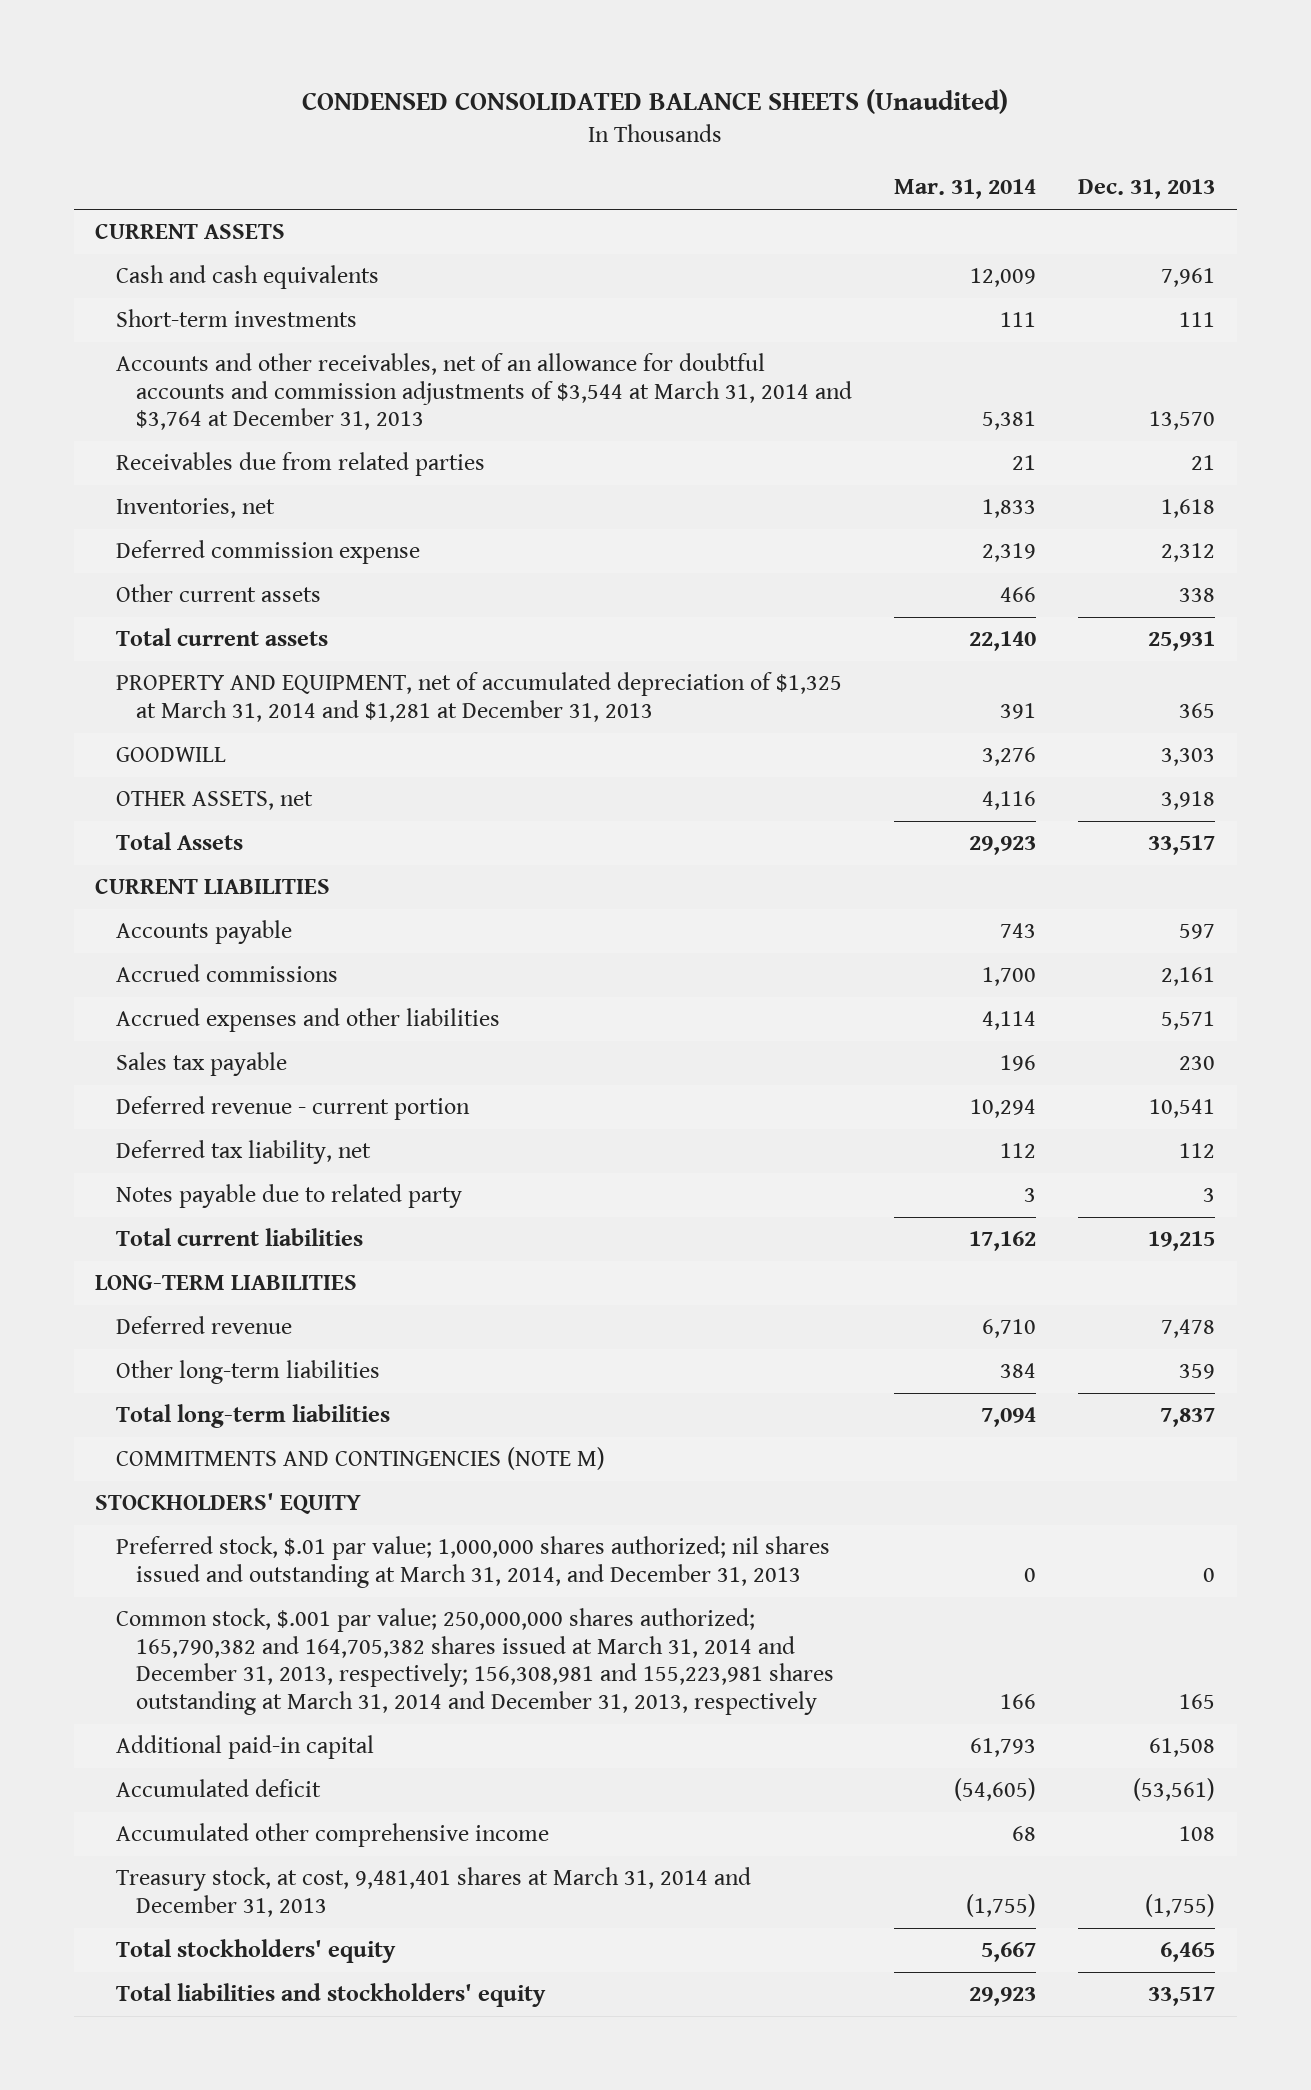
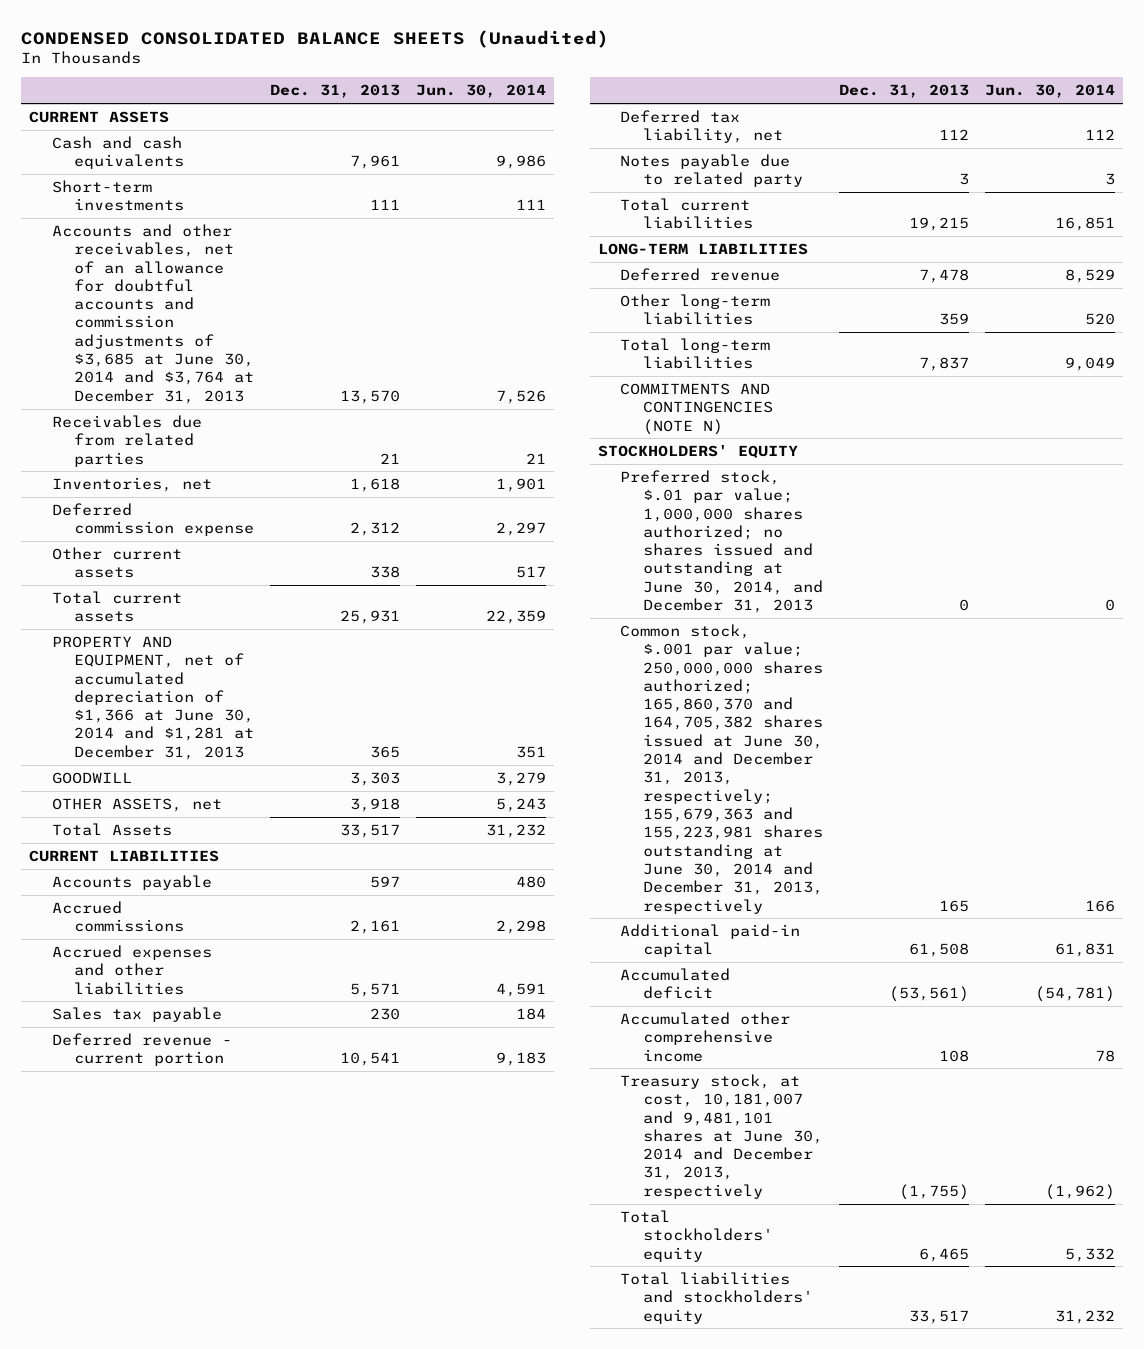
[894,179,1037,200] Mar. 31, 2014 -> none
none -> [415,84,546,99] Jun. 30, 2014
[115,353,852,431] Accounts and other receivables, net of an allowance for doubtful accounts and commission adjustments of $3,544 at March 31, 2014 and $3,764 at December 31, 2013 -> [51,223,255,404] Accounts and other receivables, net of an allowance for doubtful accounts and commission adjustments of $3,685 at June 30, 2014 and $3,764 at December 31, 2013
[115,672,842,722] PROPERTY AND EQUIPMENT, net of accumulated depreciation of $1,325 at March 31, 2014 and $1,281 at December 31, 2013 -> [51,635,255,760] PROPERTY AND EQUIPMENT, net of accumulated depreciation of $1,366 at June 30, 2014 and $1,281 at December 31, 2013
[115,1447,605,1471] COMMITMENTS AND CONTINGENCIES (NOTE M) -> [620,382,773,435] COMMITMENTS AND CONTINGENCIES (NOTE N)
[115,1536,830,1588] Preferred stock, $.01 par value; 1,000,000 shares authorized; nil shares issued and outstanding at March 31, 2014, and December 31, 2013 -> [620,469,823,614] Preferred stock, $.01 par value; 1,000,000 shares authorized; no shares issued and outstanding at June 30, 2014, and December 31, 2013
[115,1608,834,1715] Common stock, $.001 par value; 250,000,000 shares authorized; 165,790,382 and 164,705,382 shares issued at March 31, 2014 and December 31, 2013, respectively; 156,308,981 and 155,223,981 shares outstanding at March 31, 2014 and December 31, 2013, respectively -> [620,623,823,914] Common stock, $.001 par value; 250,000,000 shares authorized; 165,860,370 and 164,705,382 shares issued at June 30, 2014 and December 31, 2013, respectively; 155,679,363 and 155,223,981 shares outstanding at June 30, 2014 and December 31, 2013, respectively
[115,1867,751,1917] Treasury stock, at cost, 9,481,401 shares at March 31, 2014 and December 31, 2013 -> [620,1073,823,1199] Treasury stock, at cost, 10,181,007 and 9,481,101 shares at June 30, 2014 and December 31, 2013, respectively

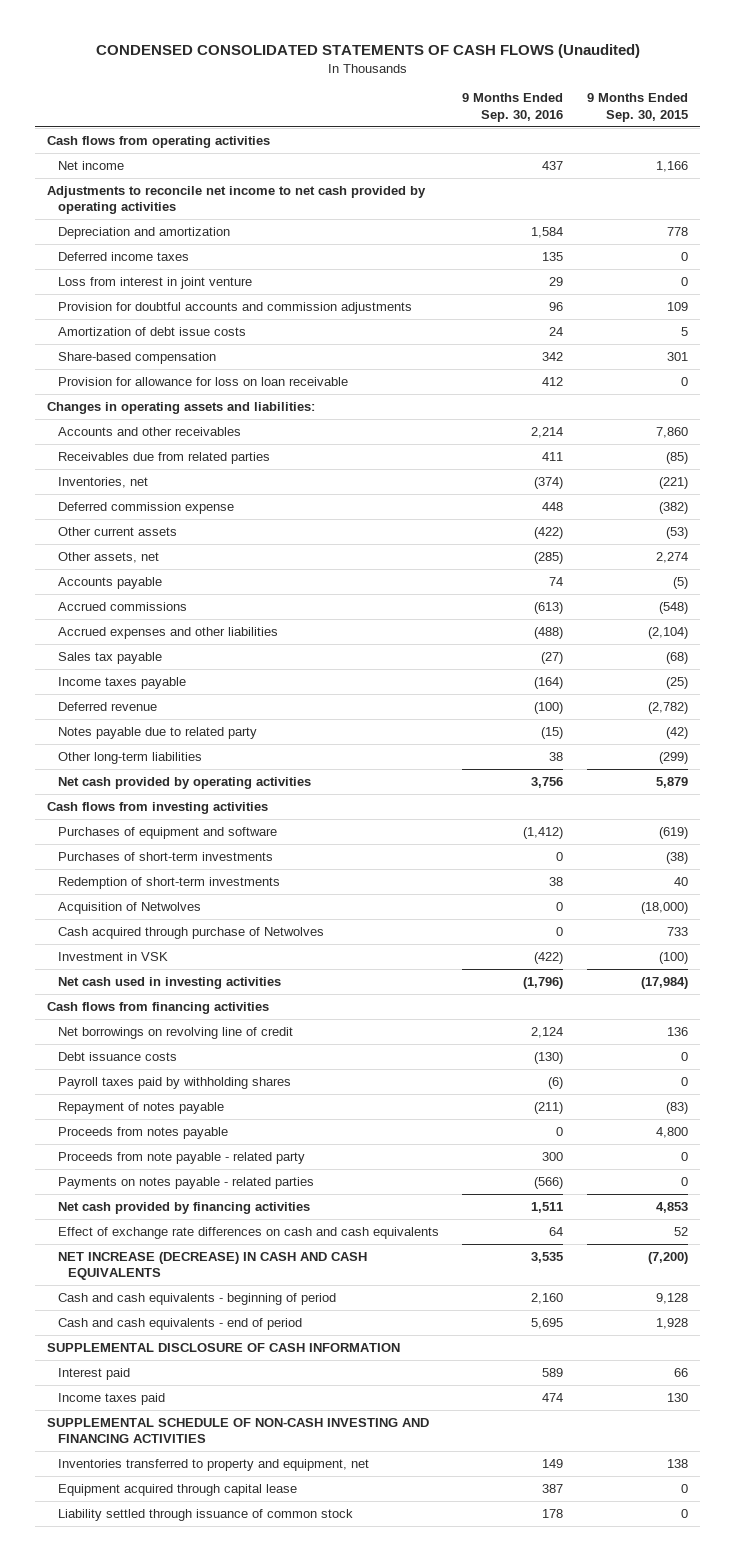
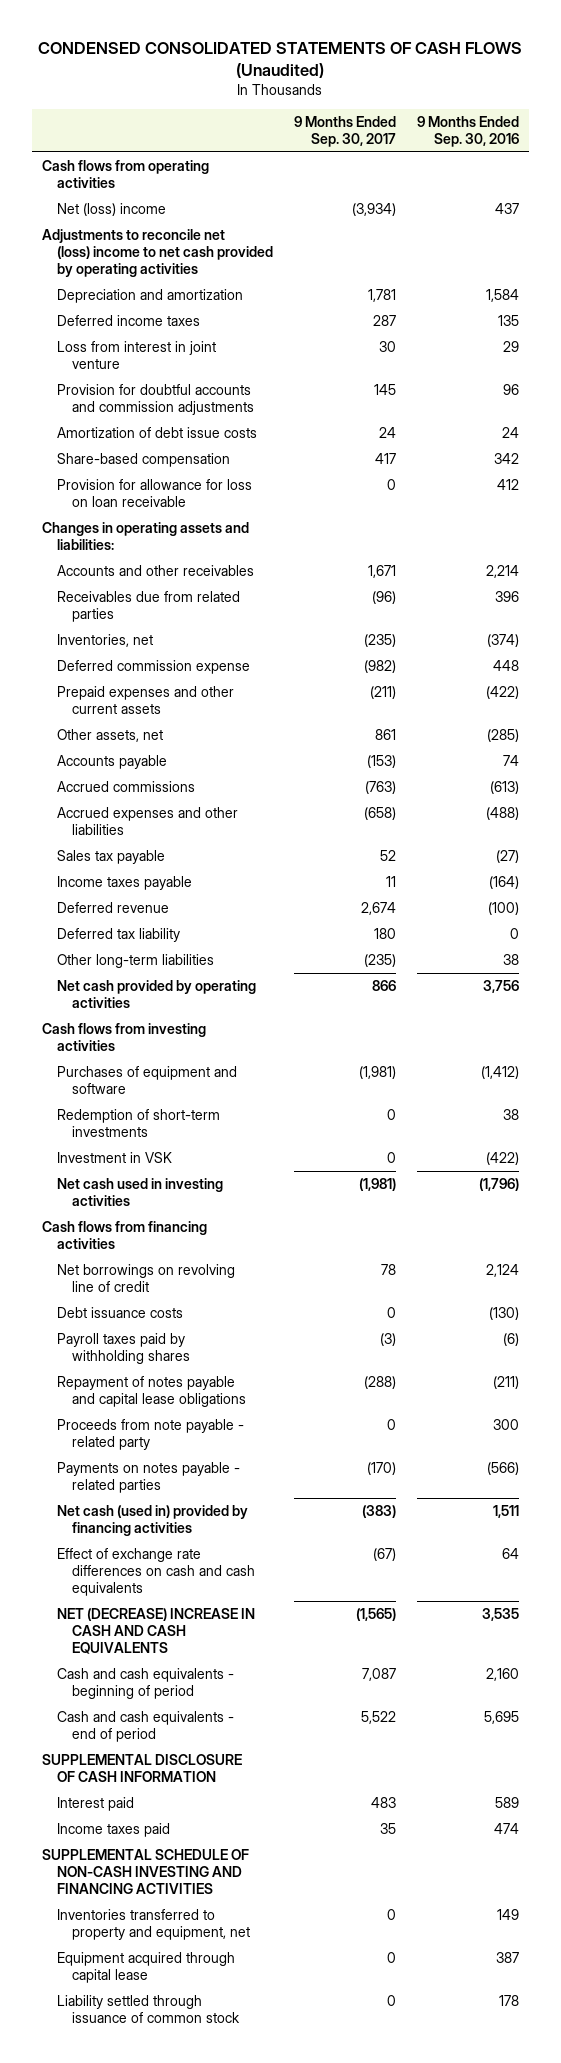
[587,93,689,122] 9 Months Ended Sep. 30, 2015 -> none
none -> [293,116,396,147] 9 Months Ended Sep. 30, 2017
[57,160,124,170] Net income -> [57,202,167,216] Net (loss) income
[47,185,427,215] Adjustments to reconcile net income to net cash provided by operating activities -> [42,228,274,277] Adjustments to reconcile net (loss) income to net cash provided by operating activities
[542,451,564,461] 411 -> [494,590,519,602] 396
[57,526,177,536] Other current assets -> [57,685,235,714] Prepaid expenses and other current assets
[57,726,257,739] Notes payable due to related party -> none
none -> [57,927,181,942] Deferred tax liability
[57,851,273,861] Purchases of short-term investments -> none
[57,901,201,914] Acquisition of Netwolves -> none
[57,926,324,939] Cash acquired through purchase of Netwolves -> none
[57,1126,228,1139] Proceeds from notes payable -> none
[57,1101,224,1114] Repayment of notes payable -> [57,1375,246,1407] Repayment of notes payable and capital lease obligations
[57,1201,310,1214] Net cash provided by financing activities -> [57,1504,249,1536] Net cash (used in) provided by financing activities
[57,1251,367,1281] NET INCREASE (DECREASE) IN CASH AND CASH EQUIVALENTS -> [57,1607,256,1654] NET (DECREASE) INCREASE IN CASH AND CASH EQUIVALENTS

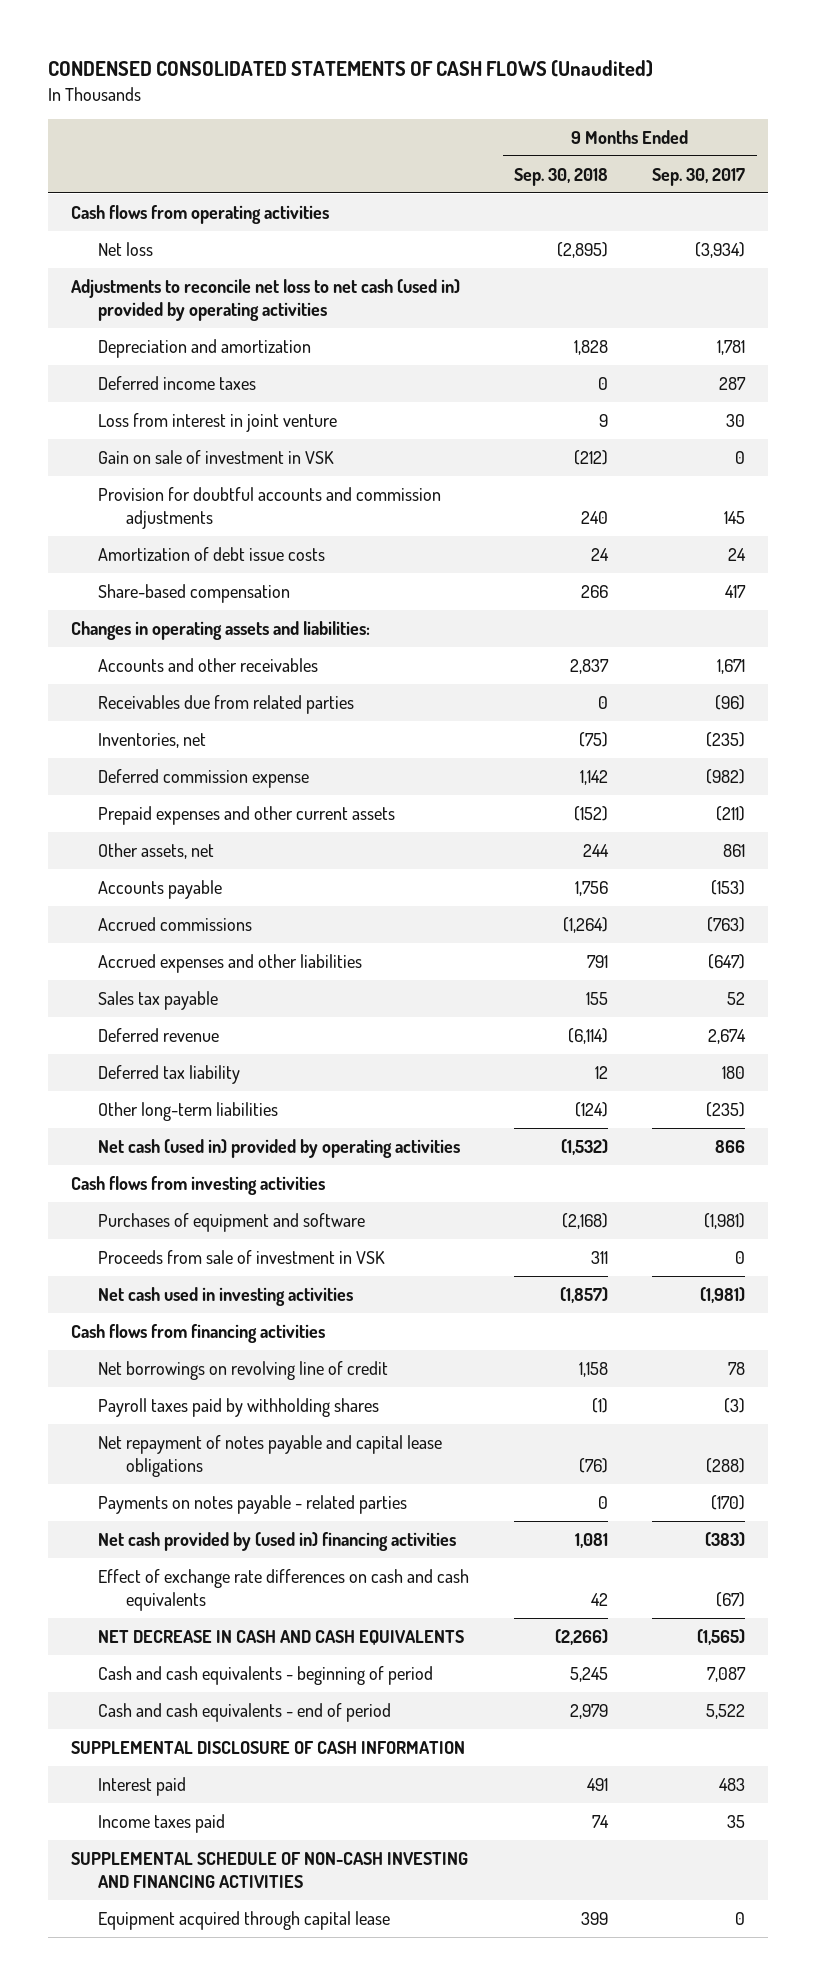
[416,116,519,147] 9 Months Ended Sep. 30, 2016 -> none
none -> [513,167,608,186] Sep. 30, 2018
[57,202,167,216] Net (loss) income -> [98,242,154,257] Net loss
[42,228,274,277] Adjustments to reconcile net (loss) income to net cash provided by operating activities -> [70,279,460,321] Adjustments to reconcile net loss to net cash (used in) provided by operating activities
none -> [98,450,335,465] Gain on sale of investment in VSK
[57,478,253,507] Provision for allowance for loss on loan receivable -> none
[363,806,396,820] (658) -> [708,954,746,970] (647)
[57,875,193,890] Income taxes payable -> none
[57,979,257,1008] Net cash provided by operating activities -> [98,1139,461,1159] Net cash (used in) provided by operating activities
[57,1108,221,1137] Redemption of short-term investments -> none
[57,1151,173,1163] Investment in VSK -> none
none -> [98,1250,386,1265] Proceeds from sale of investment in VSK
[57,1306,184,1318] Debt issuance costs -> none
[57,1418,245,1450] Proceeds from note payable - related party -> none
[57,1375,246,1407] Repayment of notes payable and capital lease obligations -> [98,1435,443,1477] Net repayment of notes payable and capital lease obligations
[57,1504,249,1536] Net cash (used in) provided by financing activities -> [98,1532,457,1552] Net cash provided by (used in) financing activities
[57,1607,256,1654] NET (DECREASE) INCREASE IN CASH AND CASH EQUIVALENTS -> [98,1630,465,1646] NET DECREASE IN CASH AND CASH EQUIVALENTS
[57,1908,250,1940] Inventories transferred to property and equipment, net -> none
[57,1994,240,2023] Liability settled through issuance of common stock -> none

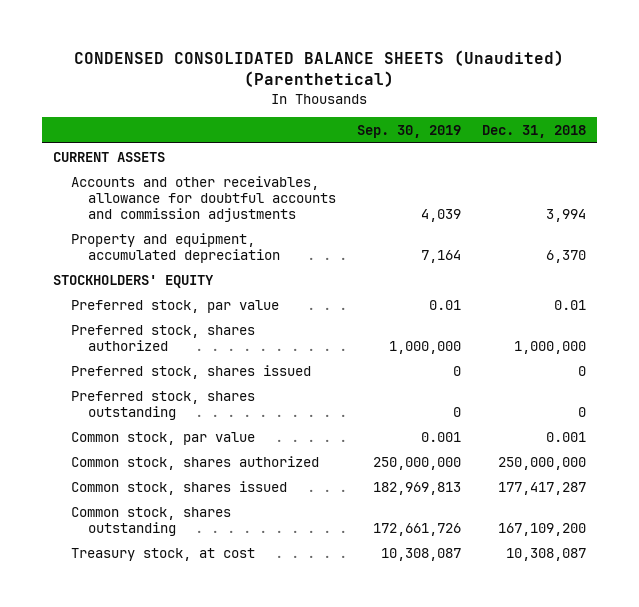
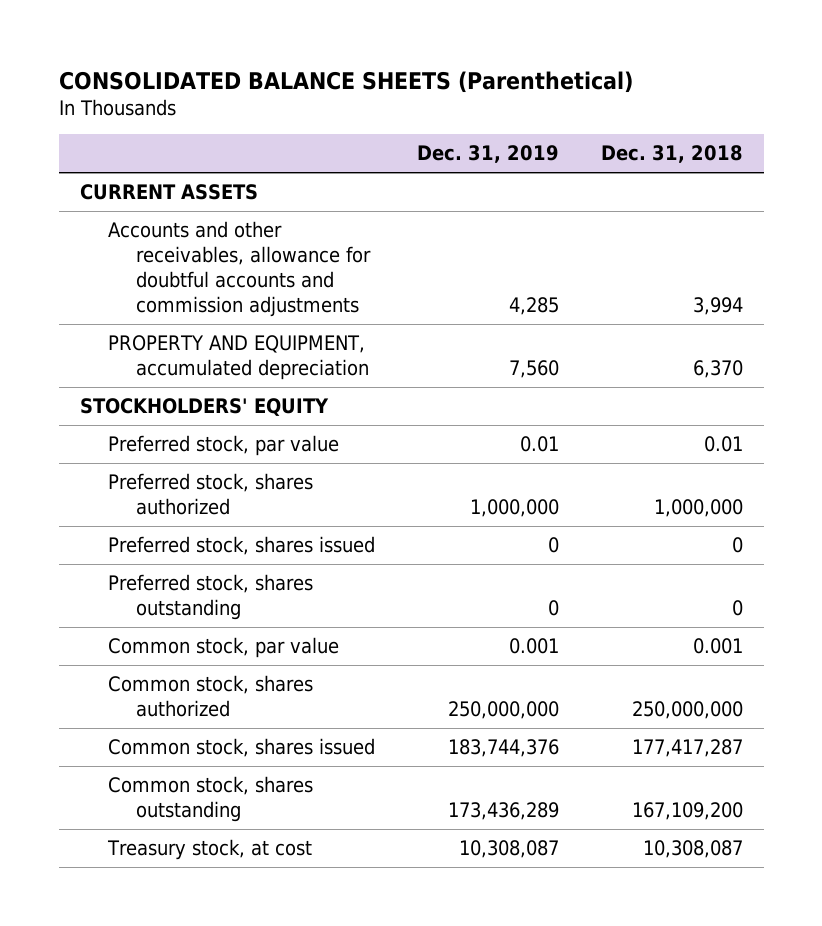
[74,49,565,88] CONDENSED CONSOLIDATED BALANCE SHEETS (Unaudited) (Parenthetical) -> [58,70,633,93] CONSOLIDATED BALANCE SHEETS (Parenthetical)
[357,125,462,139] Sep. 30, 2019 -> none
none -> [416,145,559,164] Dec. 31, 2019
[70,232,281,263] Property and equipment, accumulated depreciation -> [107,335,369,381] PROPERTY AND EQUIPMENT, accumulated depreciation

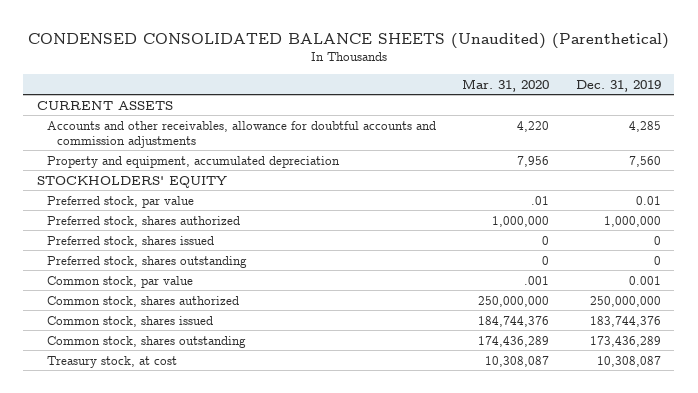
[58,70,633,93] CONSOLIDATED BALANCE SHEETS (Parenthetical) -> [27,32,669,49] CONDENSED CONSOLIDATED BALANCE SHEETS (Unaudited) (Parenthetical)
[600,145,743,164] Dec. 31, 2018 -> none
none -> [462,78,550,92] Mar. 31, 2020
[107,335,369,381] PROPERTY AND EQUIPMENT, accumulated depreciation -> [47,155,341,168] Property and equipment, accumulated depreciation

